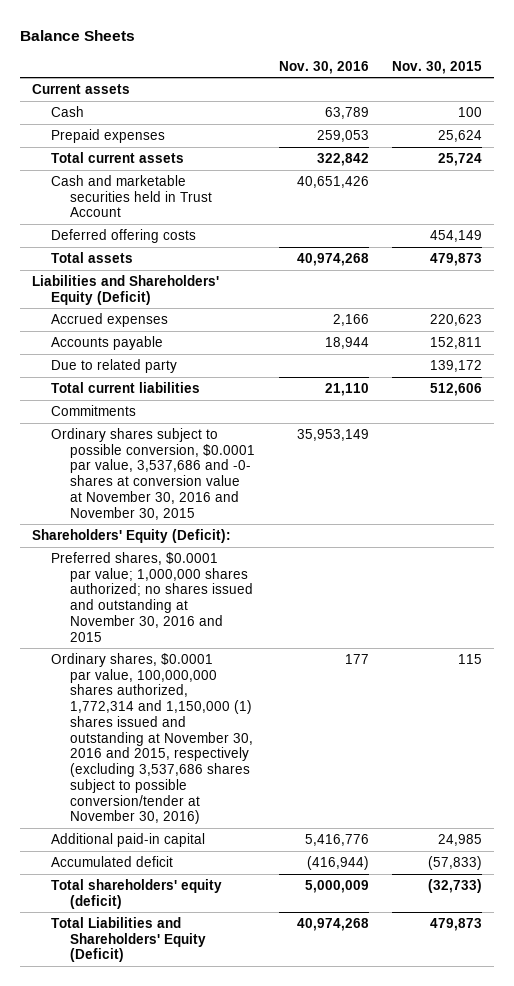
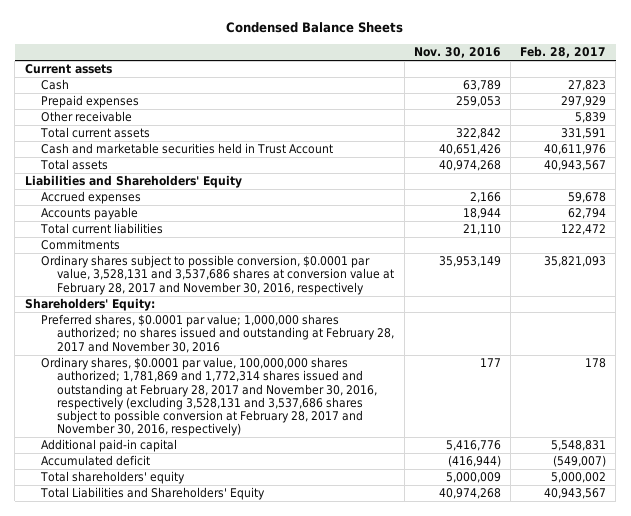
[20,30,136,42] Balance Sheets -> [226,22,404,34] Condensed Balance Sheets
[392,60,483,74] Nov. 30, 2015 -> none
none -> [520,46,607,59] Feb. 28, 2017
none -> [40,111,132,123] Other receivable
[51,228,197,243] Deferred offering costs -> none
[32,274,220,305] Liabilities and Shareholders' Equity (Deficit) -> [24,175,242,189] Liabilities and Shareholders' Equity
[51,358,178,373] Due to related party -> none
[51,427,256,520] Ordinary shares subject to possible conversion, $0.0001 par value, 3,537,686 and -0- shares at conversion value at November 30, 2016 and November 30, 2015 -> [40,255,395,295] Ordinary shares subject to possible conversion, $0.0001 par value, 3,528,131 and 3,537,686 shares at conversion value at February 28, 2017 and November 30, 2016, respectively
[32,528,232,543] Shareholders' Equity (Deficit): -> [24,298,155,312] Shareholders' Equity:
[51,551,254,642] Preferred shares, $0.0001 par value; 1,000,000 shares authorized; no shares issued and outstanding at November 30, 2016 and 2015 -> [40,314,395,353] Preferred shares, $0.0001 par value; 1,000,000 shares authorized; no shares issued and outstanding at February 28, 2017 and November 30, 2016
[51,652,254,825] Ordinary shares, $0.0001 par value, 100,000,000 shares authorized, 1,772,314 and 1,150,000 (1) shares issued and outstanding at November 30, 2016 and 2015, respectively (excluding 3,537,686 shares subject to possible conversion/tender at November 30, 2016) -> [40,357,378,437] Ordinary shares, $0.0001 par value, 100,000,000 shares authorized; 1,781,869 and 1,772,314 shares issued and outstanding at February 28, 2017 and November 30, 2016, respectively (excluding 3,528,131 and 3,537,686 shares subject to possible conversion at February 28, 2017 and November 30, 2016, respectively)
[51,878,223,909] Total shareholders' equity (deficit) -> [39,471,185,485] Total shareholders' equity
[51,916,207,963] Total Liabilities and Shareholders' Equity (Deficit) -> [39,487,265,501] Total Liabilities and Shareholders' Equity

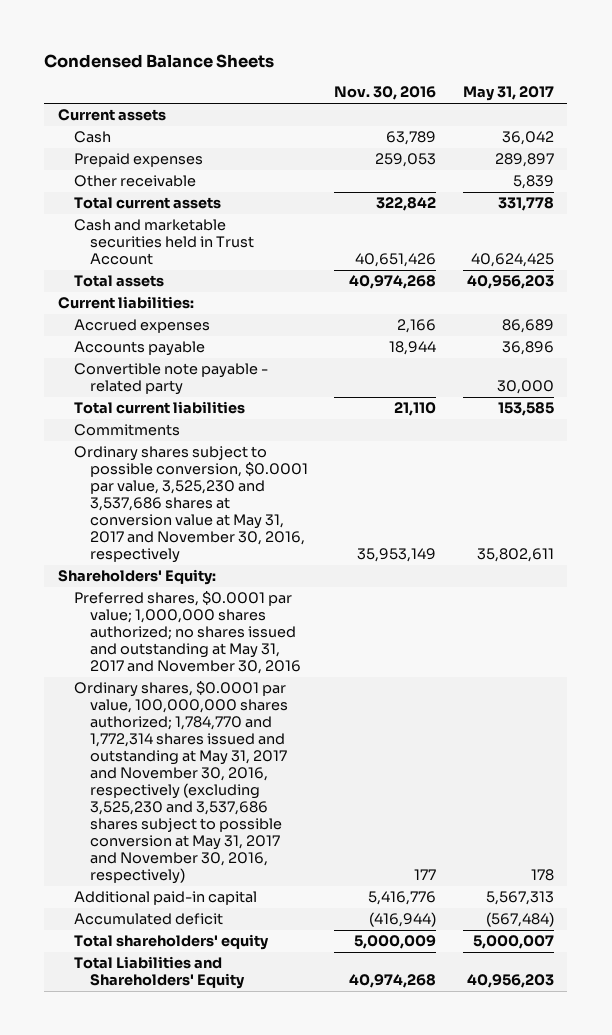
[520,46,607,59] Feb. 28, 2017 -> none
none -> [463,86,555,102] May 31, 2017
[24,175,242,189] Liabilities and Shareholders' Equity -> none
none -> [57,296,194,310] Current liabilities:
none -> [73,363,268,396] Convertible note payable - related party
[40,255,395,295] Ordinary shares subject to possible conversion, $0.0001 par value, 3,528,131 and 3,537,686 shares at conversion value at February 28, 2017 and November 30, 2016, respectively -> [73,446,308,564] Ordinary shares subject to possible conversion, $0.0001 par value, 3,525,230 and 3,537,686 shares at conversion value at May 31, 2017 and November 30, 2016, respectively
[40,314,395,353] Preferred shares, $0.0001 par value; 1,000,000 shares authorized; no shares issued and outstanding at February 28, 2017 and November 30, 2016 -> [73,591,301,675] Preferred shares, $0.0001 par value; 1,000,000 shares authorized; no shares issued and outstanding at May 31, 2017 and November 30, 2016
[40,357,378,437] Ordinary shares, $0.0001 par value, 100,000,000 shares authorized; 1,781,869 and 1,772,314 shares issued and outstanding at February 28, 2017 and November 30, 2016, respectively (excluding 3,528,131 and 3,537,686 shares subject to possible conversion at February 28, 2017 and November 30, 2016, respectively) -> [73,681,288,885] Ordinary shares, $0.0001 par value, 100,000,000 shares authorized; 1,784,770 and 1,772,314 shares issued and outstanding at May 31, 2017 and November 30, 2016, respectively (excluding 3,525,230 and 3,537,686 shares subject to possible conversion at May 31, 2017 and November 30, 2016, respectively)

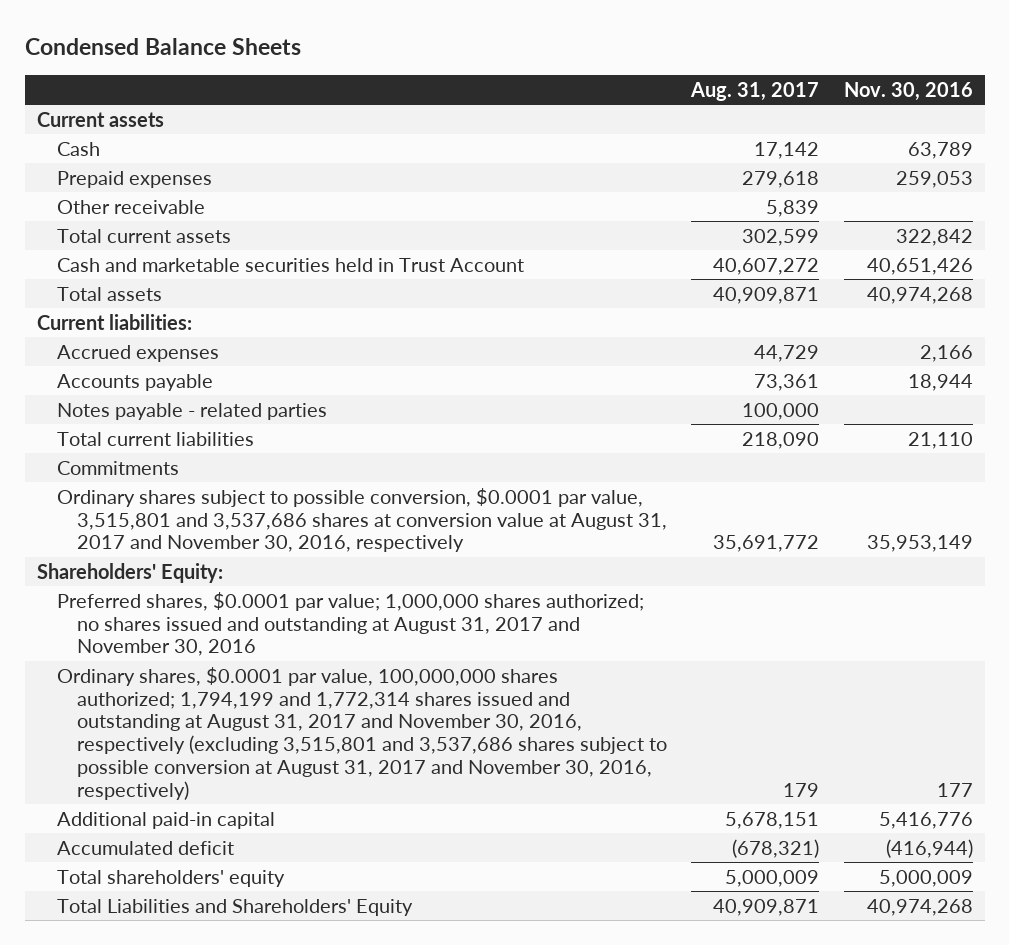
[463,86,555,102] May 31, 2017 -> none
none -> [690,81,820,101] Aug. 31, 2017
[73,363,268,396] Convertible note payable - related party -> [56,402,327,420] Notes payable - related parties
[73,446,308,564] Ordinary shares subject to possible conversion, $0.0001 par value, 3,525,230 and 3,537,686 shares at conversion value at May 31, 2017 and November 30, 2016, respectively -> [56,487,667,553] Ordinary shares subject to possible conversion, $0.0001 par value, 3,515,801 and 3,537,686 shares at conversion value at August 31, 2017 and November 30, 2016, respectively
[73,591,301,675] Preferred shares, $0.0001 par value; 1,000,000 shares authorized; no shares issued and outstanding at May 31, 2017 and November 30, 2016 -> [56,591,644,657] Preferred shares, $0.0001 par value; 1,000,000 shares authorized; no shares issued and outstanding at August 31, 2017 and November 30, 2016
[73,681,288,885] Ordinary shares, $0.0001 par value, 100,000,000 shares authorized; 1,784,770 and 1,772,314 shares issued and outstanding at May 31, 2017 and November 30, 2016, respectively (excluding 3,525,230 and 3,537,686 shares subject to possible conversion at May 31, 2017 and November 30, 2016, respectively) -> [56,666,667,800] Ordinary shares, $0.0001 par value, 100,000,000 shares authorized; 1,794,199 and 1,772,314 shares issued and outstanding at August 31, 2017 and November 30, 2016, respectively (excluding 3,515,801 and 3,537,686 shares subject to possible conversion at August 31, 2017 and November 30, 2016, respectively)

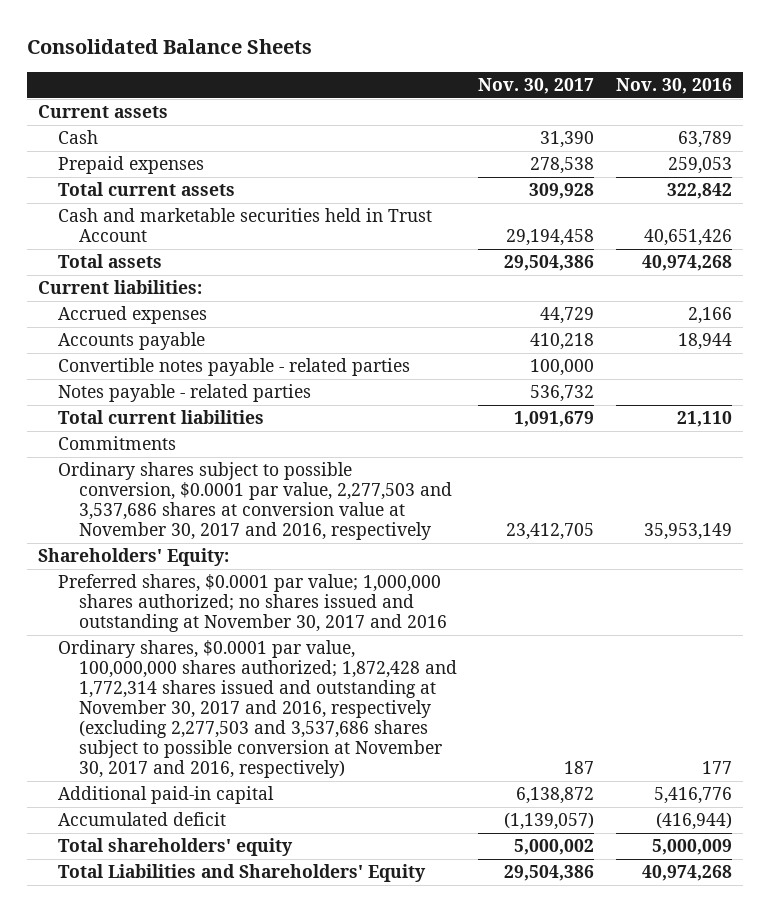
[24,38,301,56] Condensed Balance Sheets -> [27,39,313,55] Consolidated Balance Sheets
[690,81,820,101] Aug. 31, 2017 -> none
none -> [478,77,595,94] Nov. 30, 2017
[56,199,205,214] Other receivable -> none
none -> [58,358,411,377] Convertible notes payable - related parties
[56,487,667,553] Ordinary shares subject to possible conversion, $0.0001 par value, 3,515,801 and 3,537,686 shares at conversion value at August 31, 2017 and November 30, 2016, respectively -> [58,462,452,541] Ordinary shares subject to possible conversion, $0.0001 par value, 2,277,503 and 3,537,686 shares at conversion value at November 30, 2017 and 2016, respectively
[56,591,644,657] Preferred shares, $0.0001 par value; 1,000,000 shares authorized; no shares issued and outstanding at August 31, 2017 and November 30, 2016 -> [58,574,447,633] Preferred shares, $0.0001 par value; 1,000,000 shares authorized; no shares issued and outstanding at November 30, 2017 and 2016
[56,666,667,800] Ordinary shares, $0.0001 par value, 100,000,000 shares authorized; 1,794,199 and 1,772,314 shares issued and outstanding at August 31, 2017 and November 30, 2016, respectively (excluding 3,515,801 and 3,537,686 shares subject to possible conversion at August 31, 2017 and November 30, 2016, respectively) -> [58,640,457,779] Ordinary shares, $0.0001 par value, 100,000,000 shares authorized; 1,872,428 and 1,772,314 shares issued and outstanding at November 30, 2017 and 2016, respectively (excluding 2,277,503 and 3,537,686 shares subject to possible conversion at November 30, 2017 and 2016, respectively)

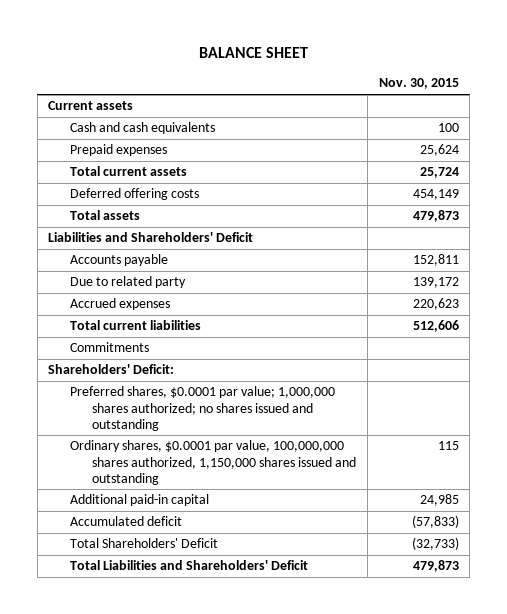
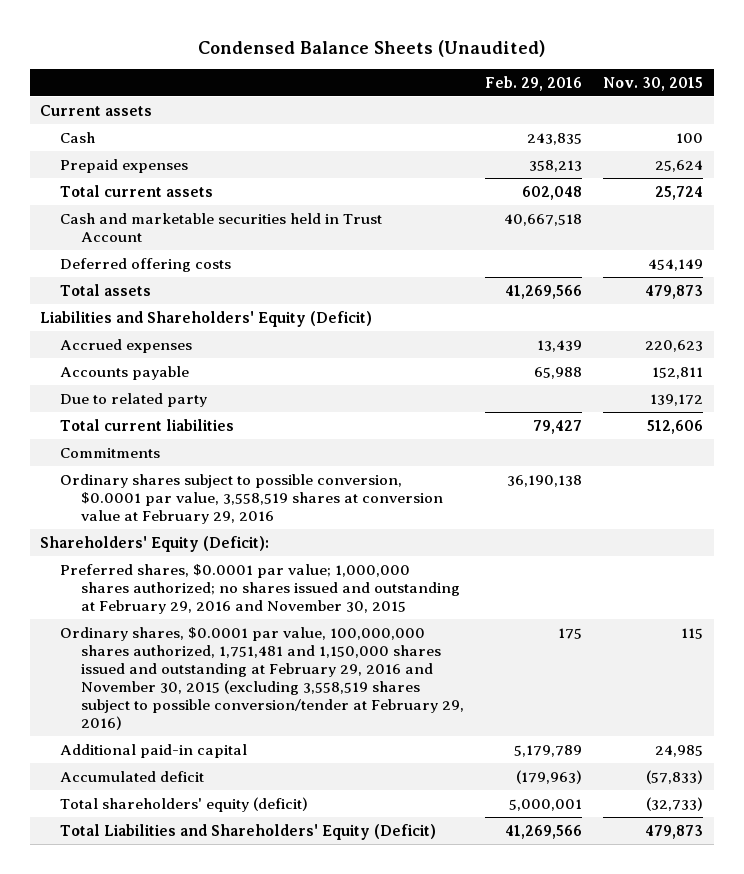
[198,47,308,59] BALANCE SHEET -> [197,39,545,57] Condensed Balance Sheets (Unaudited)
none -> [485,75,583,91] Feb. 29, 2016
[70,122,216,135] Cash and cash equivalents -> [60,131,96,143] Cash
none -> [60,212,383,242] Cash and marketable securities held in Trust Account
[48,232,254,243] Liabilities and Shareholders' Deficit -> [40,310,373,327] Liabilities and Shareholders' Equity (Deficit)
[70,298,171,311] Accrued expenses -> [60,338,193,353] Accrued expenses
none -> [60,473,443,524] Ordinary shares subject to possible conversion, $0.0001 par value, 3,558,519 shares at conversion value at February 29, 2016
[48,364,175,375] Shareholders' Deficit: -> [40,535,270,552] Shareholders' Equity (Deficit):
[70,386,336,431] Preferred shares, $0.0001 par value; 1,000,000 shares authorized; no shares issued and outstanding -> [60,563,460,614] Preferred shares, $0.0001 par value; 1,000,000 shares authorized; no shares issued and outstanding at February 29, 2016 and November 30, 2015
[70,440,356,485] Ordinary shares, $0.0001 par value, 100,000,000 shares authorized, 1,150,000 shares issued and outstanding -> [60,626,464,731] Ordinary shares, $0.0001 par value, 100,000,000 shares authorized, 1,751,481 and 1,150,000 shares issued and outstanding at February 29, 2016 and November 30, 2015 (excluding 3,558,519 shares subject to possible conversion/tender at February 29, 2016)
[70,538,219,549] Total Shareholders' Deficit -> [60,796,309,812] Total shareholders' equity (deficit)
[70,560,309,571] Total Liabilities and Shareholders' Deficit -> [60,823,437,840] Total Liabilities and Shareholders' Equity (Deficit)

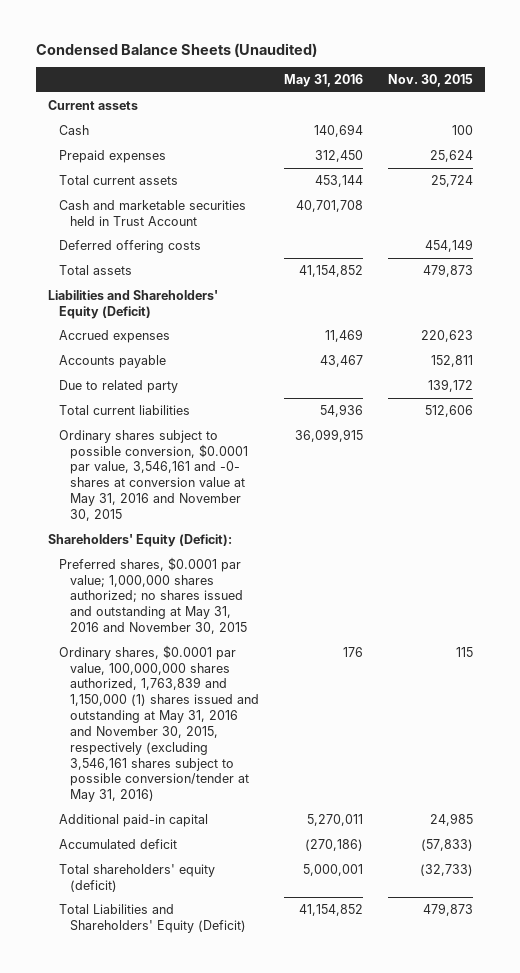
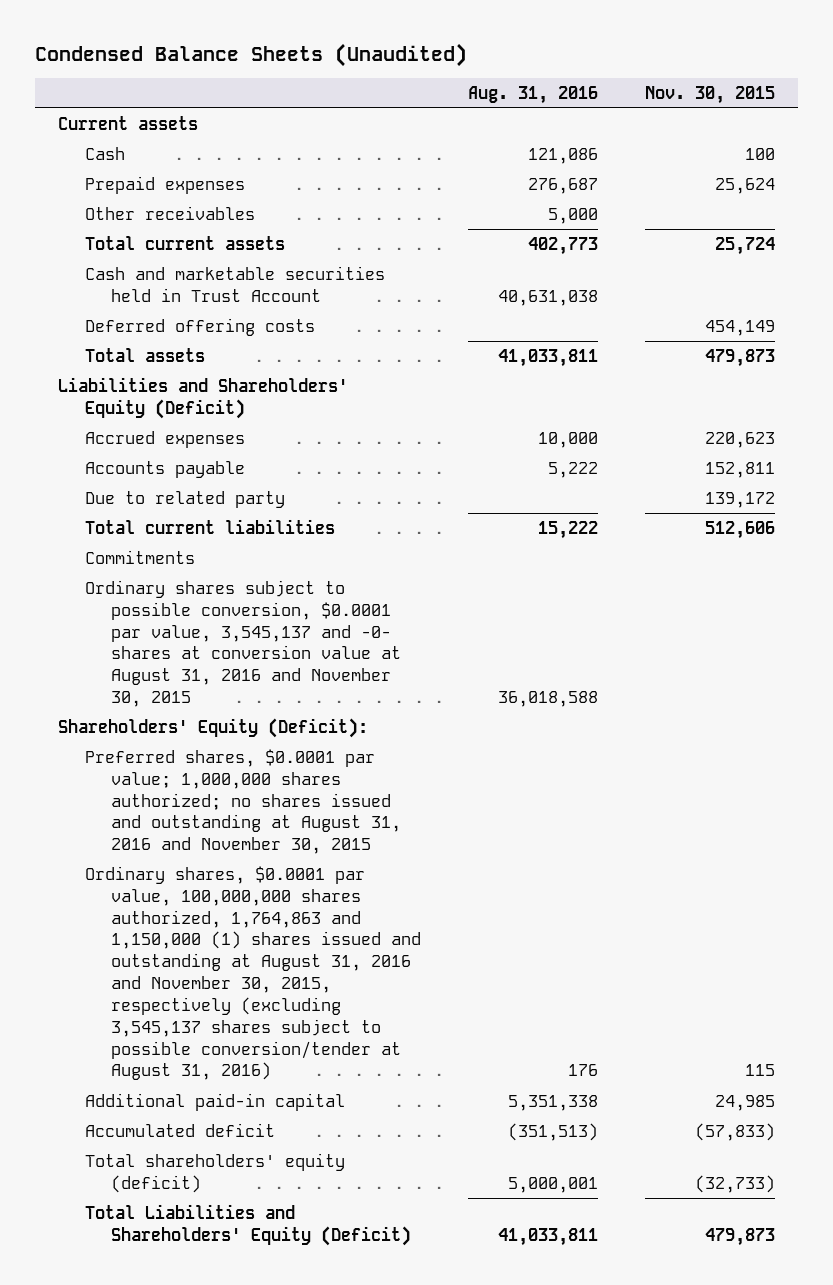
[283,73,363,87] May 31, 2016 -> none
none -> [467,85,598,104] Aug. 31, 2016
none -> [84,205,255,220] Other receivables
none -> [84,549,195,564] Commitments
[59,429,249,521] Ordinary shares subject to possible conversion, $0.0001 par value, 3,546,161 and -0- shares at conversion value at May 31, 2016 and November 30, 2015 -> [84,579,401,708] Ordinary shares subject to possible conversion, $0.0001 par value, 3,545,137 and -0- shares at conversion value at August 31, 2016 and November 30, 2015
[59,556,248,635] Preferred shares, $0.0001 par value; 1,000,000 shares authorized; no shares issued and outstanding at May 31, 2016 and November 30, 2015 -> [84,748,401,855] Preferred shares, $0.0001 par value; 1,000,000 shares authorized; no shares issued and outstanding at August 31, 2016 and November 30, 2015
[59,644,260,803] Ordinary shares, $0.0001 par value, 100,000,000 shares authorized, 1,763,839 and 1,150,000 (1) shares issued and outstanding at May 31, 2016 and November 30, 2015, respectively (excluding 3,546,161 shares subject to possible conversion/tender at May 31, 2016) -> [84,865,421,1081] Ordinary shares, $0.0001 par value, 100,000,000 shares authorized, 1,764,863 and 1,150,000 (1) shares issued and outstanding at August 31, 2016 and November 30, 2015, respectively (excluding 3,545,137 shares subject to possible conversion/tender at August 31, 2016)

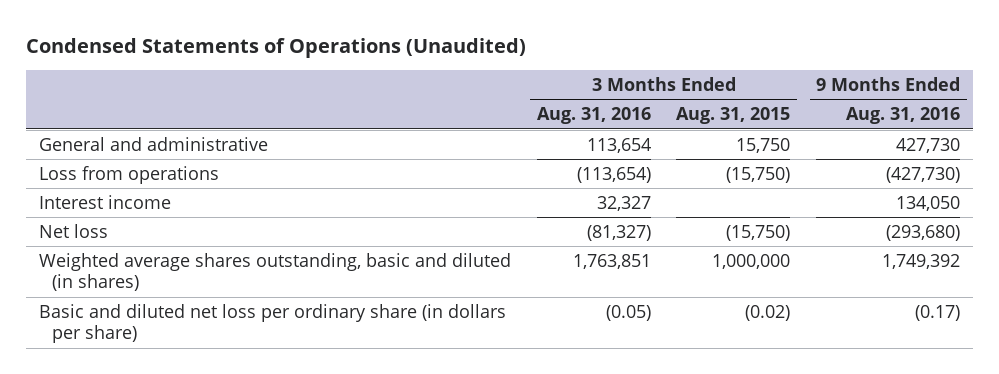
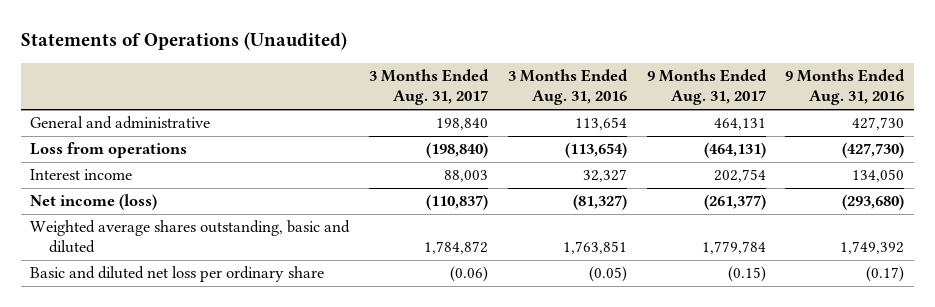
[25,37,526,58] Condensed Statements of Operations (Unaudited) -> [20,32,347,51] Statements of Operations (Unaudited)
[676,107,791,125] Aug. 31, 2015 -> none
none -> [369,69,490,106] 3 Months Ended Aug. 31, 2017
none -> [646,69,767,106] 9 Months Ended Aug. 31, 2017
[38,223,108,238] Net loss -> [30,194,158,211] Net income (loss)
[38,252,511,292] Weighted average shares outstanding, basic and diluted (in shares) -> [30,220,351,254] Weighted average shares outstanding, basic and diluted
[38,303,506,344] Basic and diluted net loss per ordinary share (in dollars per share) -> [30,266,325,283] Basic and diluted net loss per ordinary share

